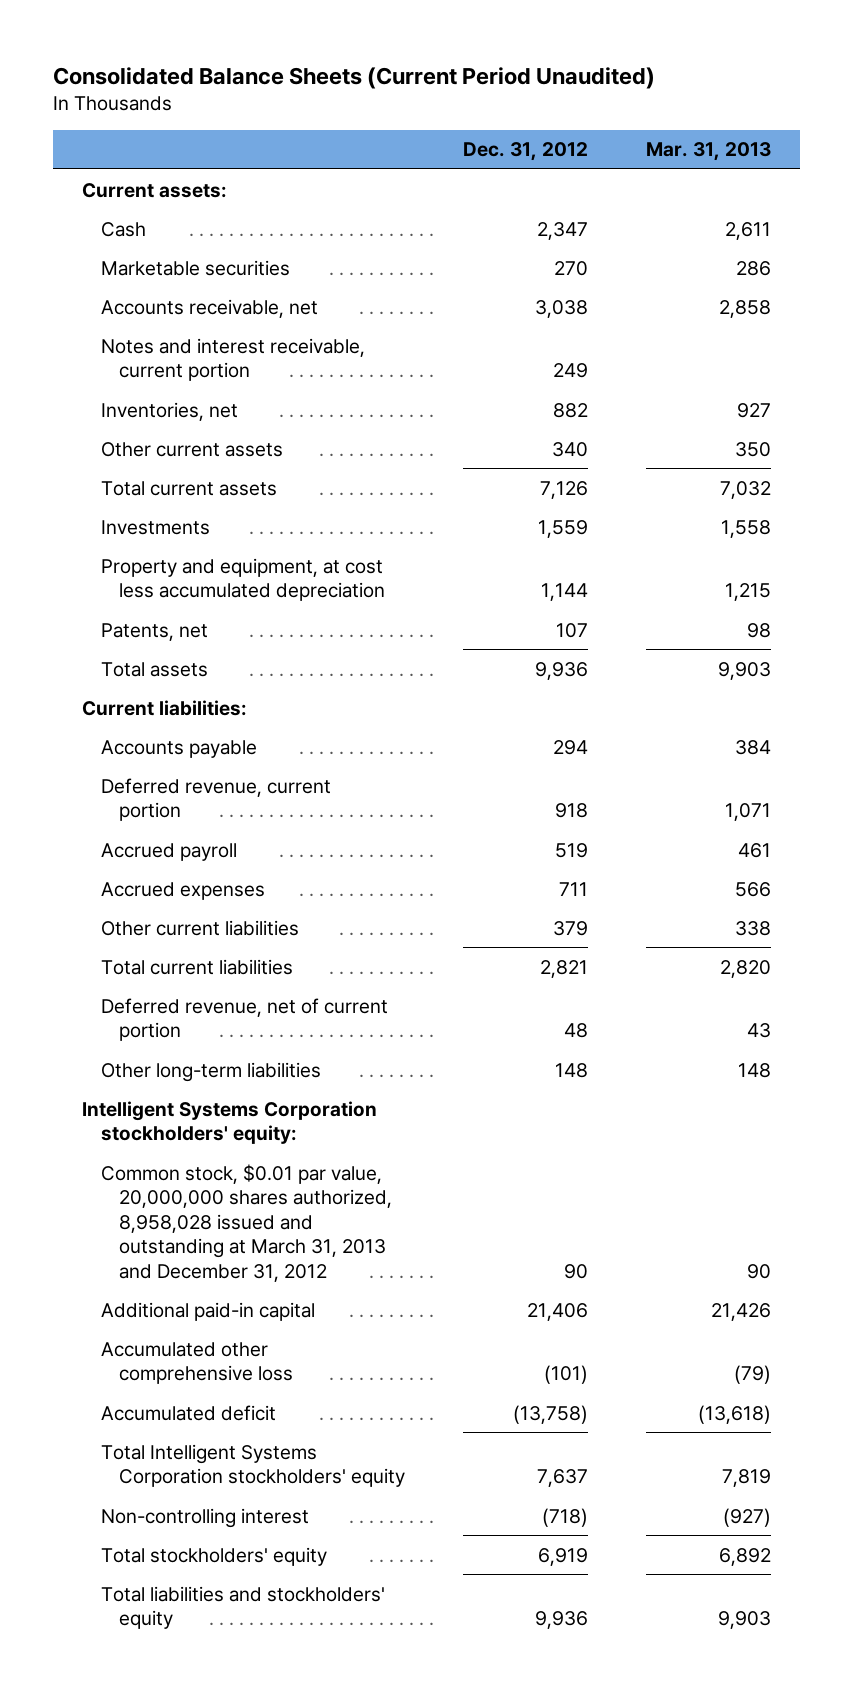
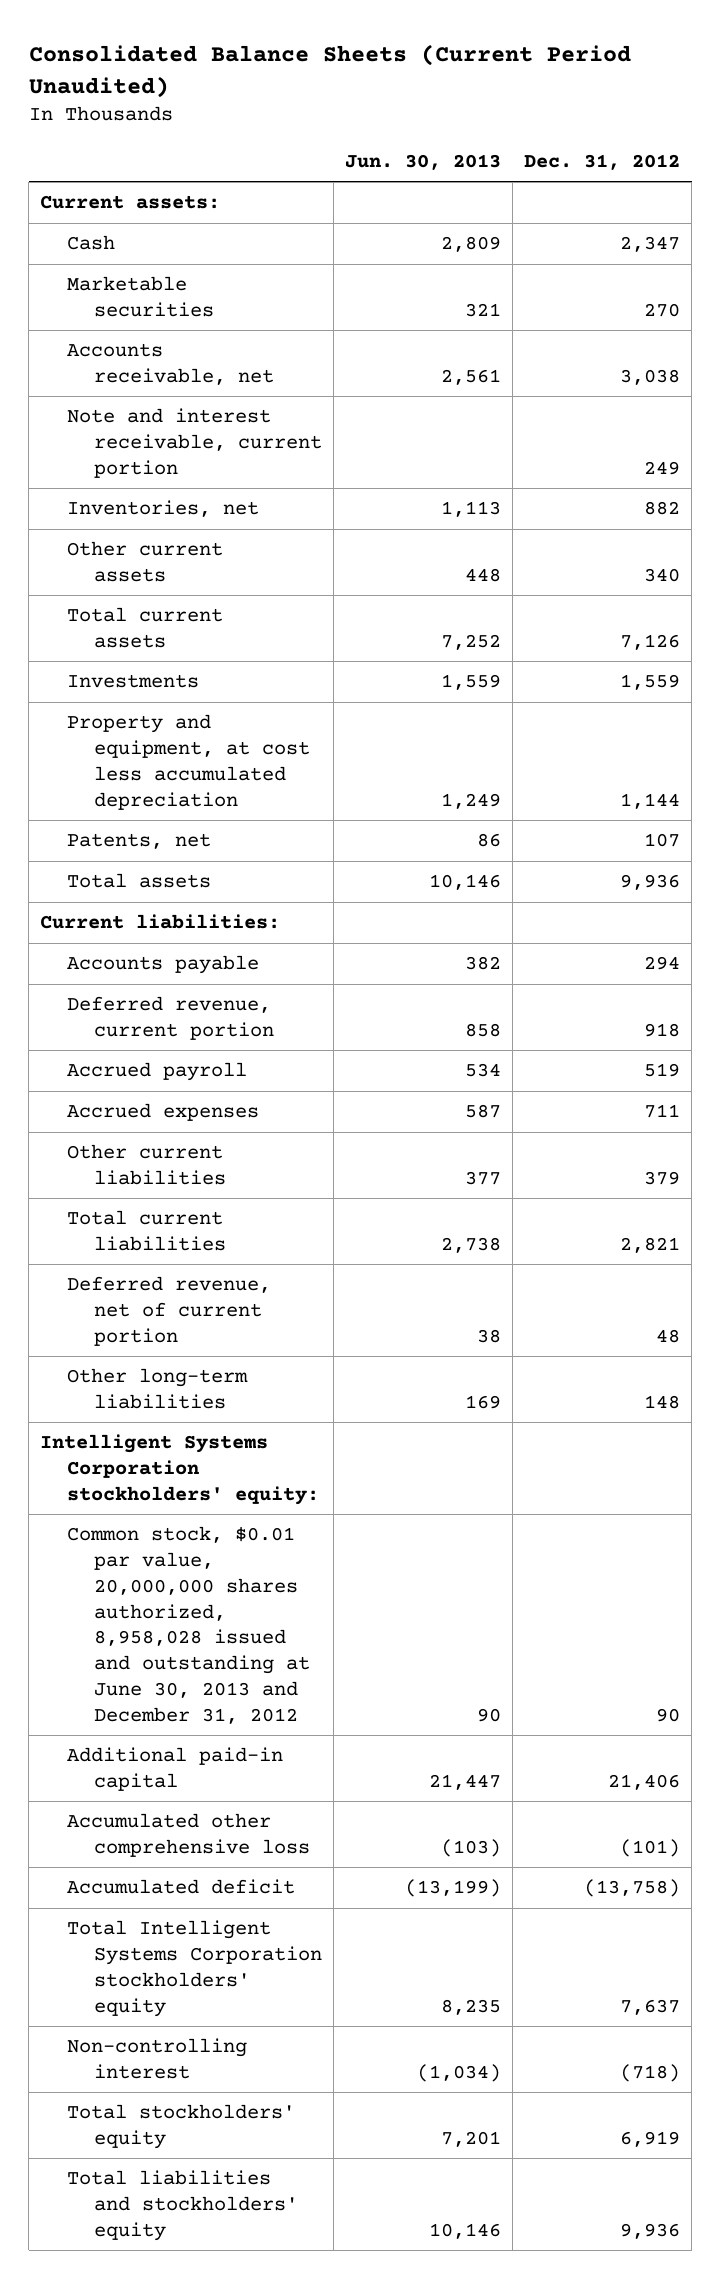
[646,142,772,162] Mar. 31, 2013 -> none
none -> [344,154,501,171] Jun. 30, 2013
[100,337,365,382] Notes and interest receivable, current portion -> [67,408,322,478] Note and interest receivable, current portion
[100,1163,392,1282] Common stock, $0.01 par value, 20,000,000 shares authorized, 8,958,028 issued and outstanding at March 31, 2013 and December 31, 2012 -> [67,1526,310,1724] Common stock, $0.01 par value, 20,000,000 shares authorized, 8,958,028 issued and outstanding at June 30, 2013 and December 31, 2012

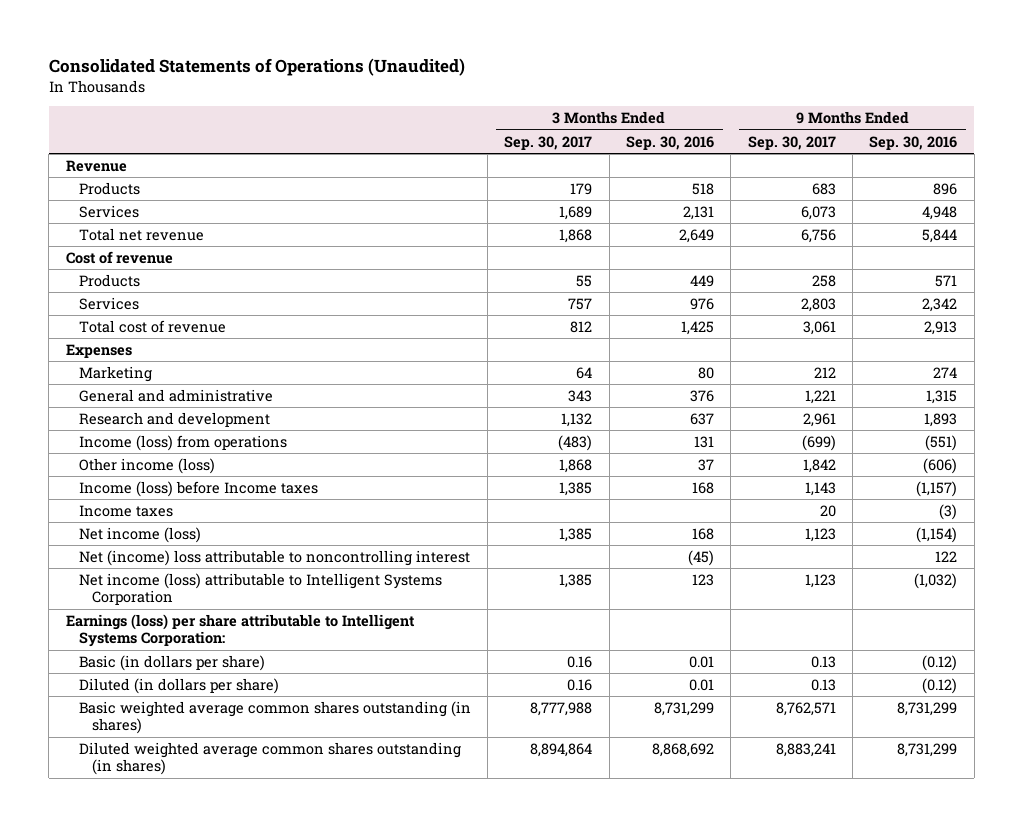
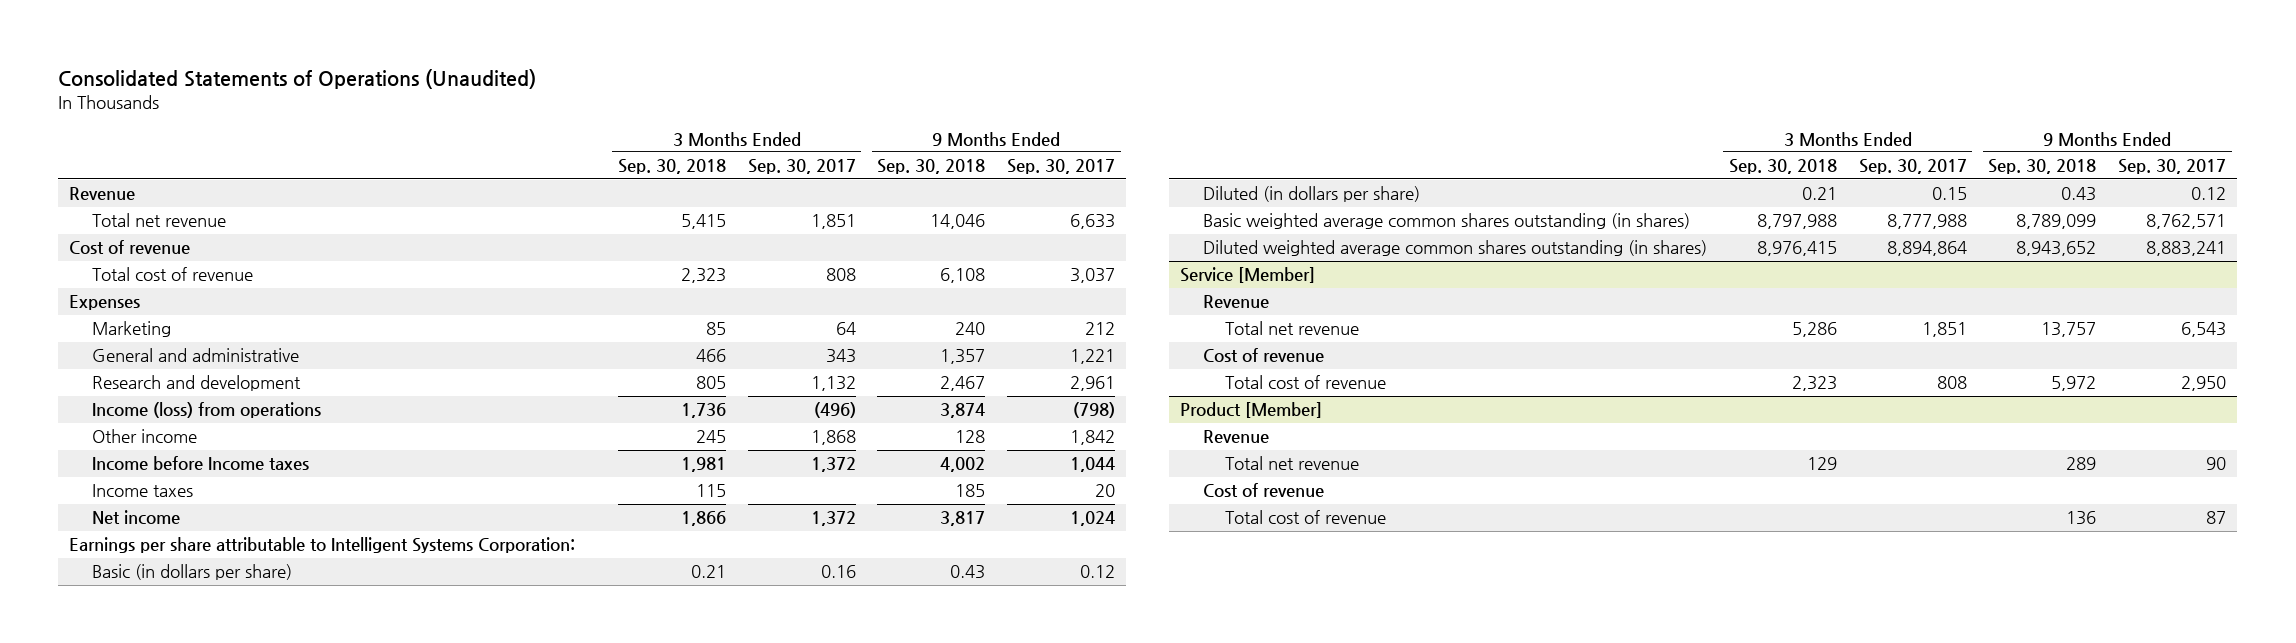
[626,135,715,150] Sep. 30, 2016 -> none
[869,135,958,150] Sep. 30, 2016 -> none
none -> [617,159,726,175] Sep. 30, 2018
none -> [877,159,986,175] Sep. 30, 2018
[78,181,140,195] Products -> none
[78,204,139,218] Services -> none
[559,228,593,243] 1,868 -> [810,214,856,230] 1,851
[800,228,836,243] 6,756 -> [1070,214,1116,230] 6,633
[78,273,140,287] Products -> none
[78,296,139,310] Services -> none
[570,320,593,333] 812 -> [825,268,856,282] 808
[802,320,836,335] 3,061 -> [1070,268,1116,284] 3,037
[558,434,593,451] (483) -> [813,402,856,419] (496)
[801,434,836,451] (699) -> [1073,402,1116,419] (798)
[78,457,215,474] Other income (loss) -> [91,429,197,444] Other income
[78,480,318,497] Income (loss) before Income taxes -> [91,456,309,472] Income before Income taxes
[559,481,593,496] 1,385 -> [810,457,856,473] 1,372
[804,481,836,496] 1,143 -> [1070,457,1116,473] 1,044
[78,549,470,566] Net (income) loss attributable to noncontrolling interest -> none
[78,572,442,606] Net income (loss) attributable to Intelligent Systems Corporation -> none
[78,526,201,543] Net income (loss) -> [91,510,180,526] Net income
[559,527,593,542] 1,385 -> [810,511,856,527] 1,372
[804,527,836,542] 1,123 -> [1070,511,1116,527] 1,024
[65,613,415,648] Earnings (loss) per share attributable to Intelligent Systems Corporation: -> [69,537,576,554] Earnings per share attributable to Intelligent Systems Corporation:
[810,655,836,668] 0.13 -> [1080,565,1116,579] 0.12
[567,678,593,691] 0.16 -> [1931,187,1967,201] 0.15
[810,678,836,691] 0.13 -> [2191,187,2227,201] 0.12
none -> [1180,267,1316,284] Service [Member]
none -> [1202,295,1269,309] Revenue
none -> [1225,321,1360,336] Total net revenue
none -> [1202,348,1324,363] Cost of revenue
none -> [1225,375,1387,390] Total cost of revenue
none -> [1180,402,1323,419] Product [Member]
none -> [1202,430,1269,444] Revenue
none -> [1225,456,1360,471] Total net revenue
none -> [1202,483,1324,498] Cost of revenue
none -> [1225,510,1387,525] Total cost of revenue

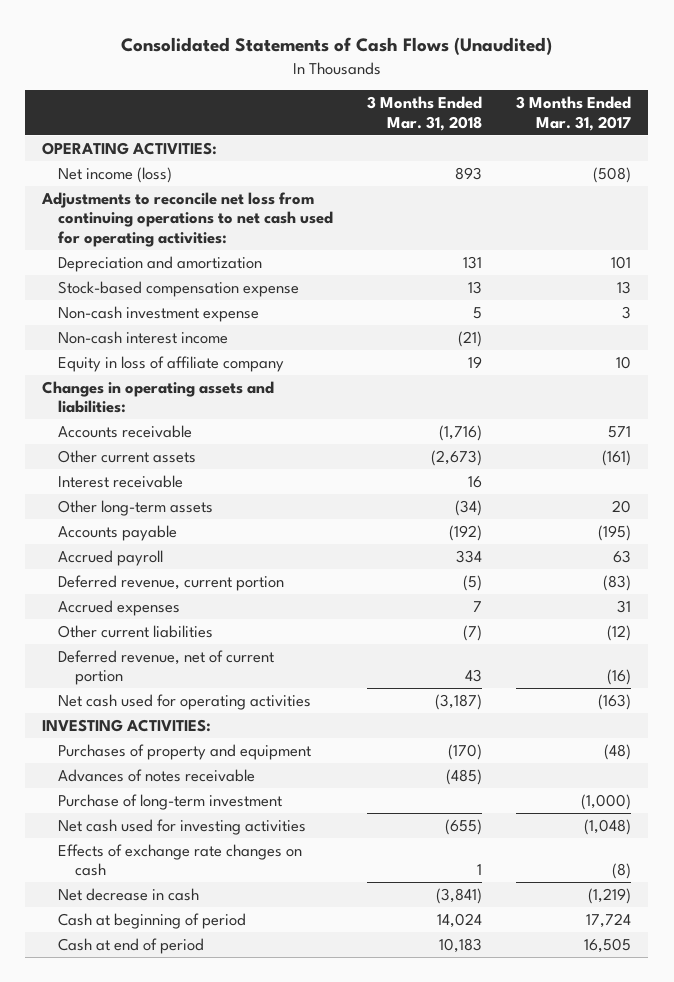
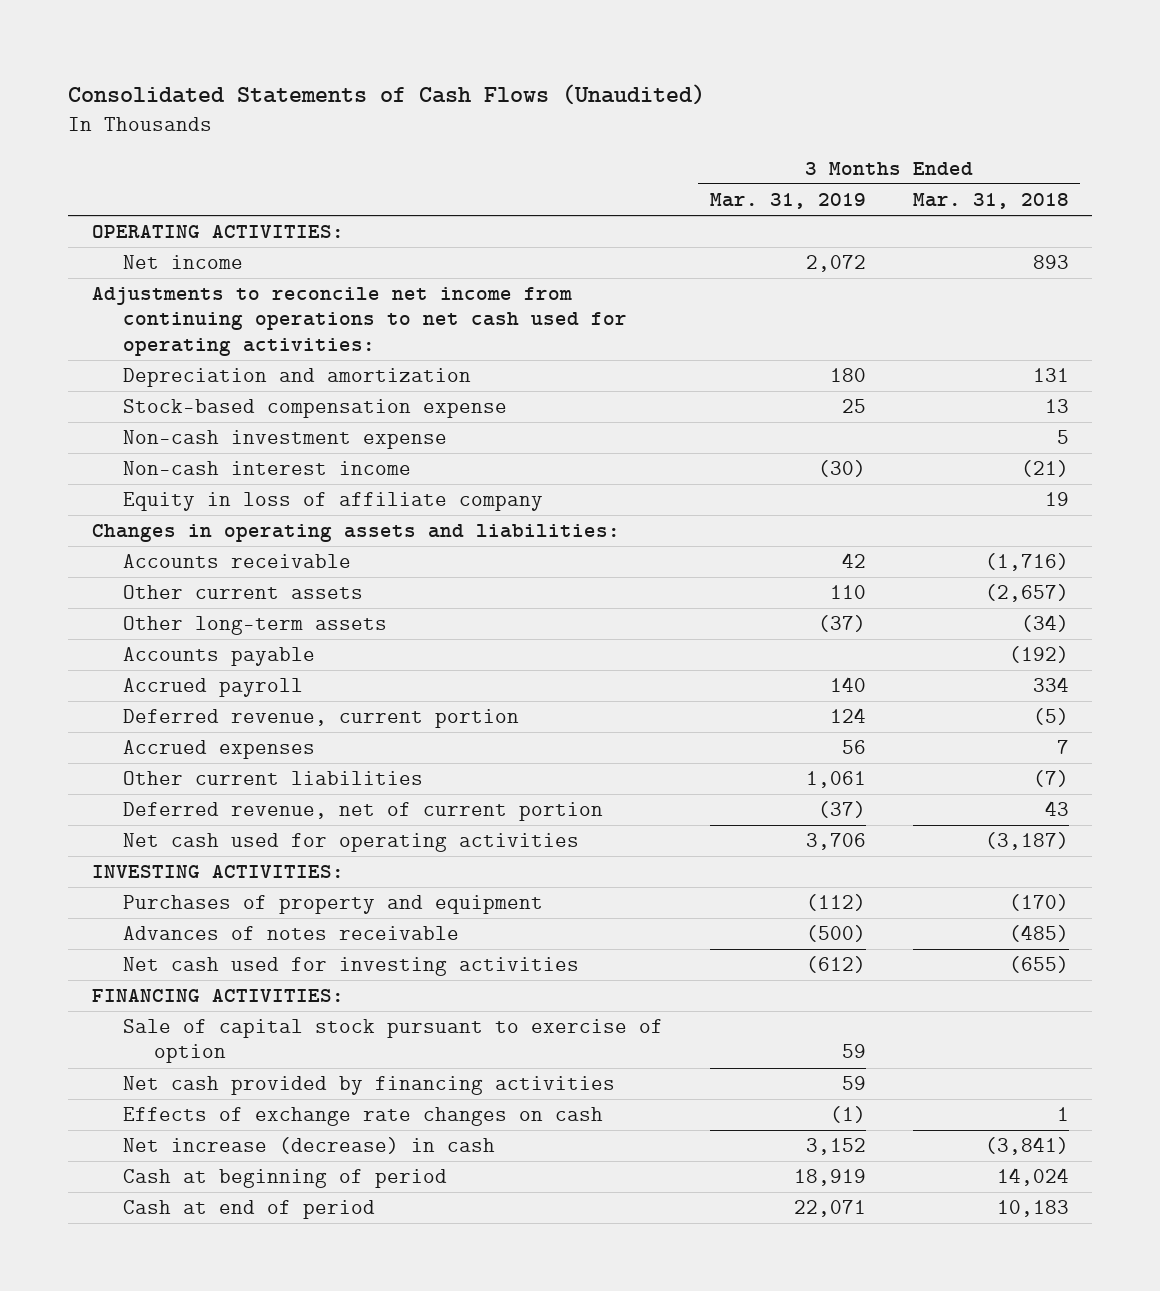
[516,96,632,131] 3 Months Ended Mar. 31, 2017 -> none
none -> [709,193,866,210] Mar. 31, 2019
[58,166,173,183] Net income (loss) -> [122,255,243,270] Net income
[41,191,334,248] Adjustments to reconcile net loss from continuing operations to net cash used for operating activities: -> [91,287,627,356] Adjustments to reconcile net income from continuing operations to net cash used for operating activities:
[58,474,184,488] Interest receivable -> none
[431,449,483,466] (2,673) -> [984,584,1069,603] (2,657)
[58,793,283,810] Purchase of long-term investment -> none
none -> [91,989,344,1003] FINANCING ACTIVITIES:
none -> [122,1019,663,1064] Sale of capital stock pursuant to exercise of option
none -> [122,1076,615,1096] Net cash provided by financing activities
[58,887,200,901] Net decrease in cash -> [122,1137,495,1155] Net increase (decrease) in cash

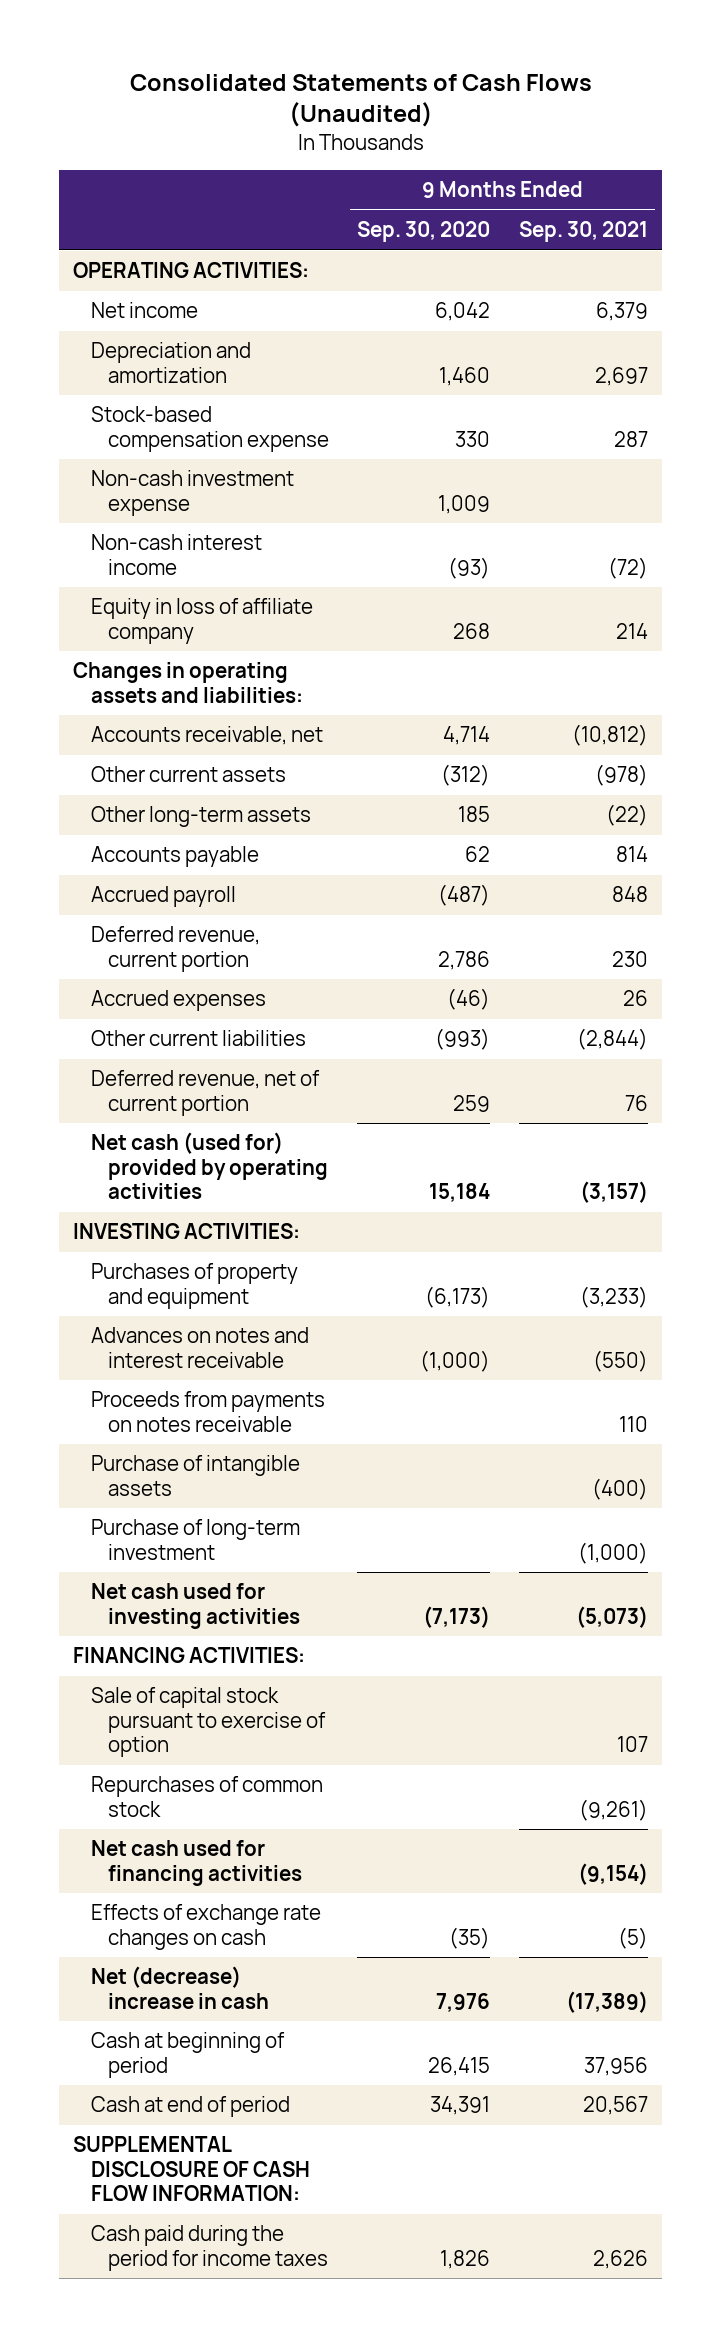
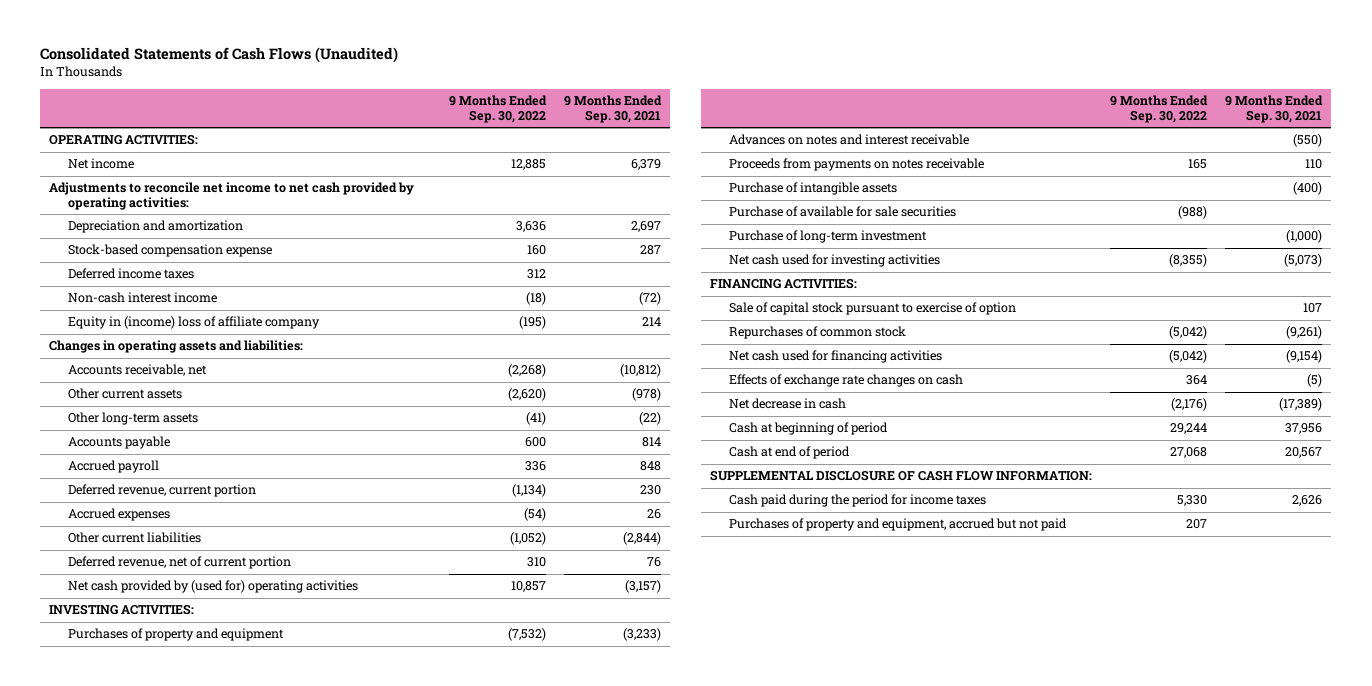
[357,221,491,243] Sep. 30, 2020 -> none
none -> [449,95,548,123] 9 Months Ended Sep. 30, 2022
none -> [49,182,415,211] Adjustments to reconcile net income to net cash provided by operating activities:
[90,470,294,516] Non-cash investment expense -> none
none -> [68,268,195,280] Deferred income taxes
[90,598,313,644] Equity in loss of affiliate company -> [68,316,321,330] Equity in (income) loss of affiliate company
[90,1132,329,1200] Net cash (used for) provided by operating activities -> [68,580,359,594] Net cash provided by (used for) operating activities
none -> [729,206,957,218] Purchase of available for sale securities
[90,1966,270,2009] Net (decrease) increase in cash -> [729,398,847,410] Net decrease in cash
none -> [729,518,1068,532] Purchases of property and equipment, accrued but not paid

